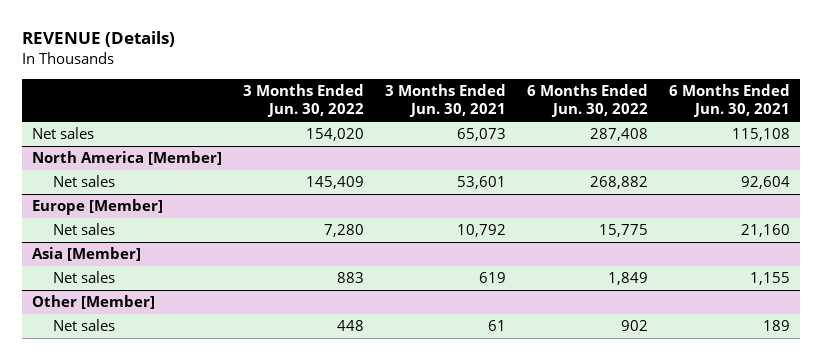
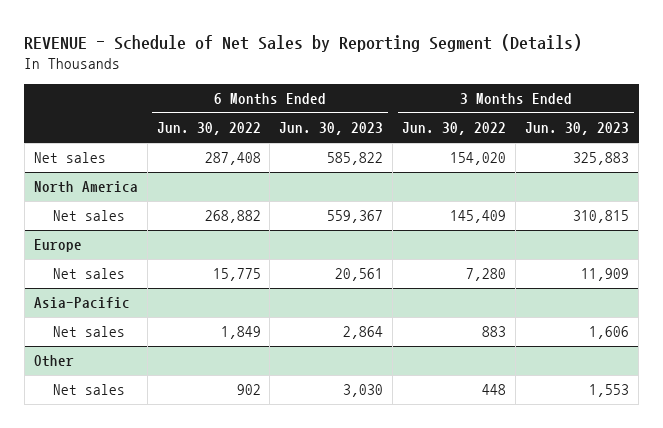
[21,31,175,48] REVENUE (Details) -> [24,33,583,52] REVENUE - Schedule of Net Sales by Reporting Segment (Details)
[384,83,506,118] 3 Months Ended Jun. 30, 2021 -> none
[668,83,790,118] 6 Months Ended Jun. 30, 2021 -> none
none -> [279,122,384,136] Jun. 30, 2023
none -> [525,122,630,136] Jun. 30, 2023
[32,151,223,166] North America [Member] -> [33,181,138,194] North America
[32,199,164,216] Europe [Member] -> [33,239,82,253] Europe
[32,247,142,262] Asia [Member] -> [33,297,130,309] Asia-Pacific
[32,295,156,310] Other [Member] -> [33,355,74,368] Other

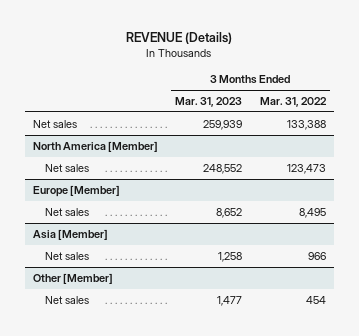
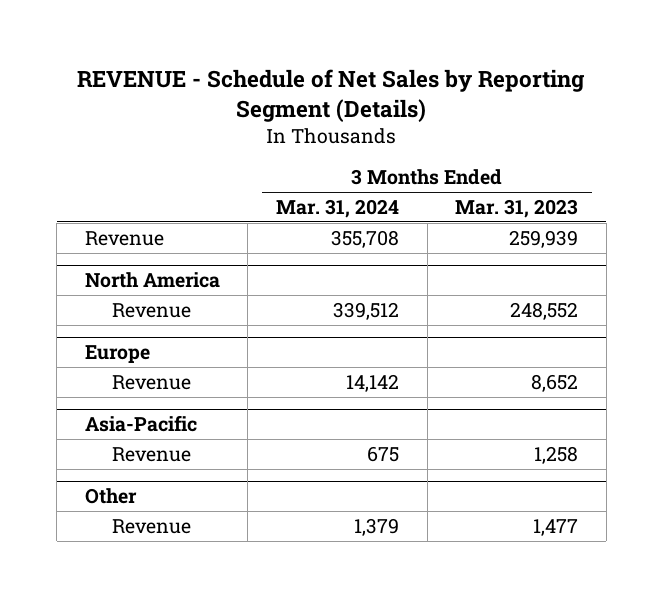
[126,32,233,45] REVENUE (Details) -> [77,68,586,122] REVENUE - Schedule of Net Sales by Reporting Segment (Details)
[259,97,327,108] Mar. 31, 2022 -> none
none -> [275,198,399,218] Mar. 31, 2024
[33,120,78,129] Net sales -> [84,230,164,246] Revenue
[33,141,159,153] North America [Member] -> [84,271,220,288] North America
[44,164,89,173] Net sales -> [112,302,192,318] Revenue
[33,185,121,198] Europe [Member] -> [84,344,150,363] Europe
[44,208,89,217] Net sales -> [112,374,192,390] Revenue
[33,229,109,241] Asia [Member] -> [84,414,197,432] Asia-Pacific
[44,252,89,261] Net sales -> [112,446,192,462] Revenue
[33,273,114,285] Other [Member] -> [84,487,137,504] Other
[44,296,89,305] Net sales -> [112,518,192,534] Revenue

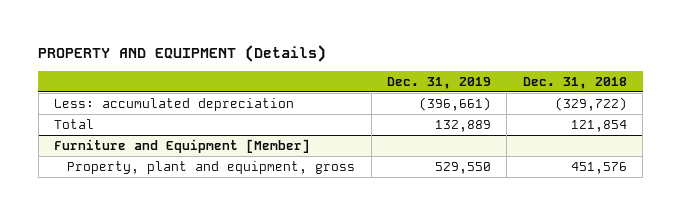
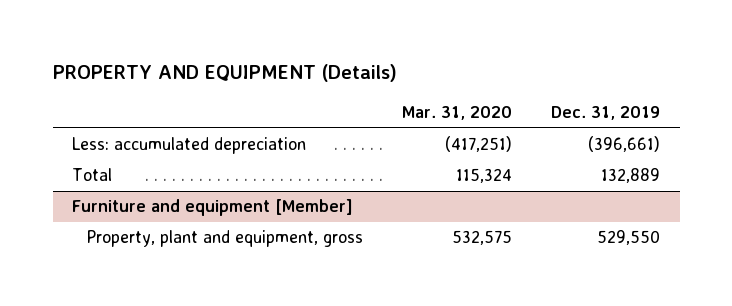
[522,76,627,89] Dec. 31, 2018 -> none
none -> [402,106,513,121] Mar. 31, 2020
[53,139,310,154] Furniture and Equipment [Member] -> [71,199,353,217] Furniture and equipment [Member]

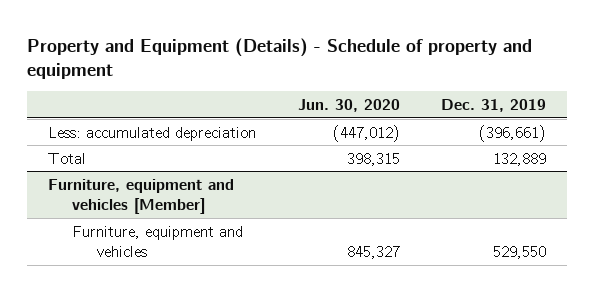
[52,64,397,83] PROPERTY AND EQUIPMENT (Details) -> [27,37,533,79] Property and Equipment (Details) - Schedule of property and equipment
[402,106,513,121] Mar. 31, 2020 -> none
none -> [297,99,400,113] Jun. 30, 2020
[71,199,353,217] Furniture and equipment [Member] -> [48,178,235,214] Furniture, equipment and vehicles [Member]
[86,230,364,248] Property, plant and equipment, gross -> [72,225,244,257] Furniture, equipment and vehicles

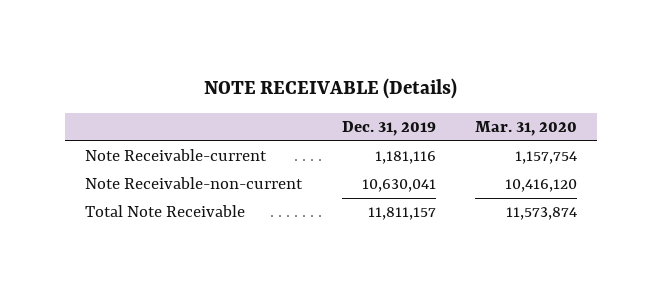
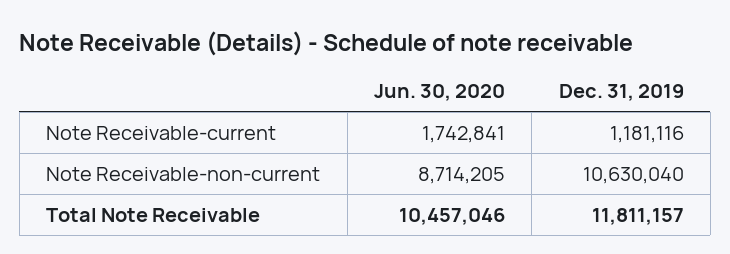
[204,77,458,99] NOTE RECEIVABLE (Details) -> [19,30,634,56] Note Receivable (Details) - Schedule of note receivable
[475,121,578,137] Mar. 31, 2020 -> none
none -> [373,84,505,102] Jun. 30, 2020
[361,179,436,193] 10,630,041 -> [582,166,684,184] 10,630,040

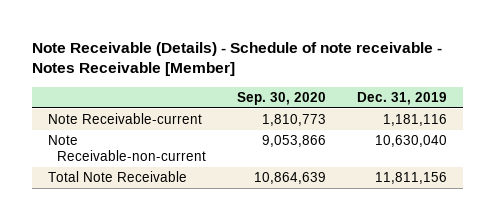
[19,30,634,56] Note Receivable (Details) - Schedule of note receivable -> [32,41,443,77] Note Receivable (Details) - Schedule of note receivable - Notes Receivable [Member]
[373,84,505,102] Jun. 30, 2020 -> none
none -> [237,91,327,105] Sep. 30, 2020
[591,207,684,225] 11,811,157 -> [375,172,448,185] 11,811,156

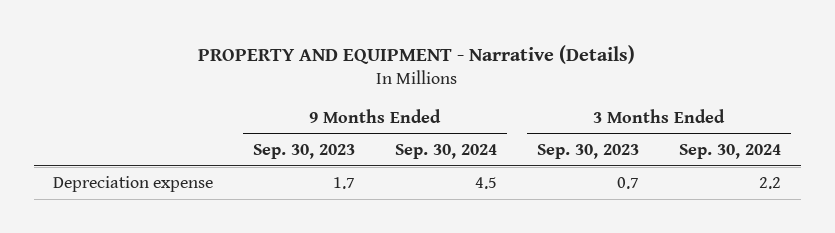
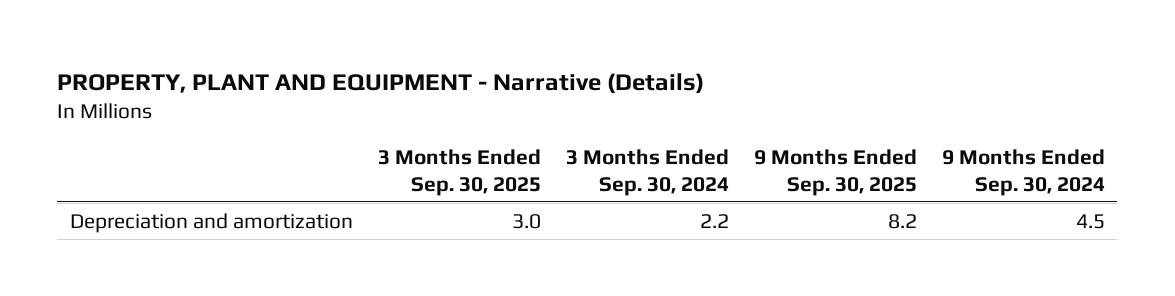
[198,44,636,64] PROPERTY AND EQUIPMENT - Narrative (Details) -> [57,72,705,94] PROPERTY, PLANT AND EQUIPMENT - Narrative (Details)
[253,143,356,159] Sep. 30, 2023 -> none
[537,143,640,159] Sep. 30, 2023 -> none
none -> [377,148,541,196] 3 Months Ended Sep. 30, 2025
none -> [753,148,917,196] 9 Months Ended Sep. 30, 2025
[53,176,214,193] Depreciation expense -> [69,212,353,233] Depreciation and amortization

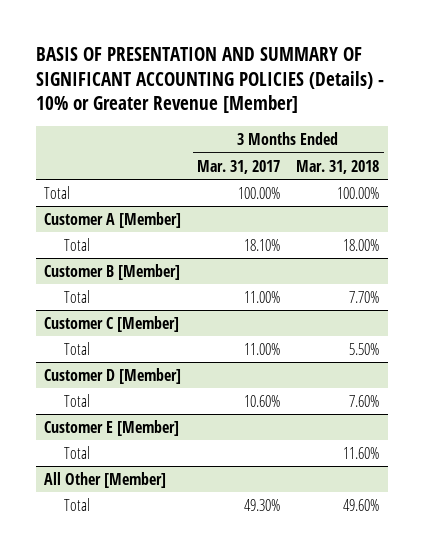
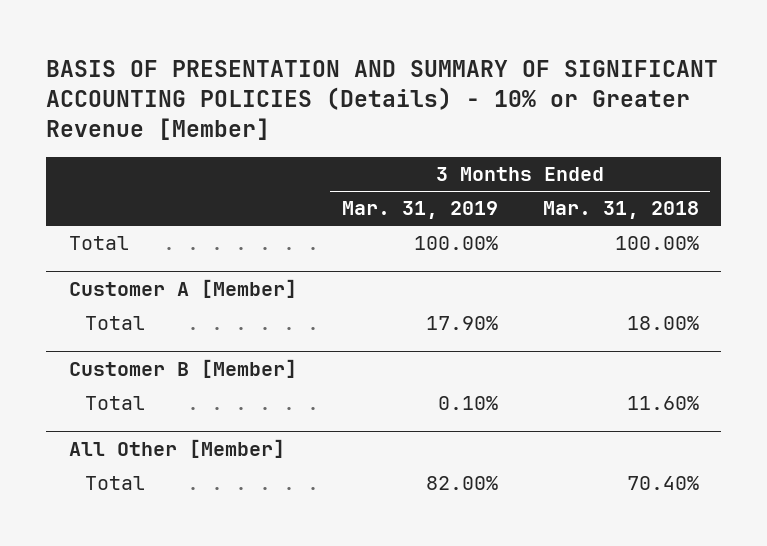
[197,159,281,174] Mar. 31, 2017 -> none
none -> [341,201,498,220] Mar. 31, 2019
[63,289,90,303] Total -> none
[44,315,180,332] Customer C [Member] -> none
[63,341,90,355] Total -> none
[44,367,182,384] Customer D [Member] -> none
[63,393,90,407] Total -> none
[44,419,180,436] Customer E [Member] -> none
[343,498,380,511] 49.60% -> [626,476,699,491] 70.40%

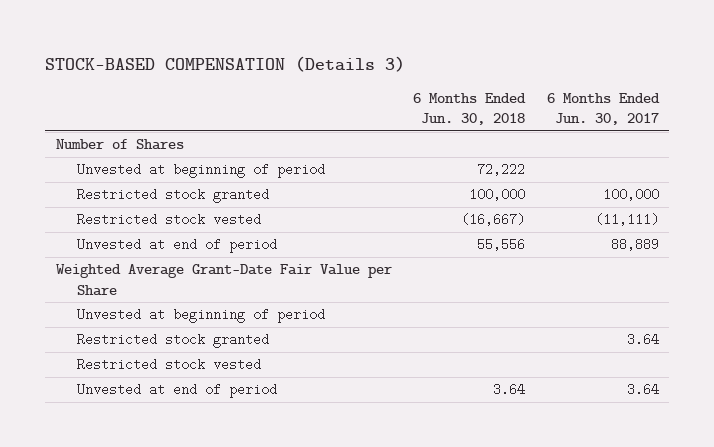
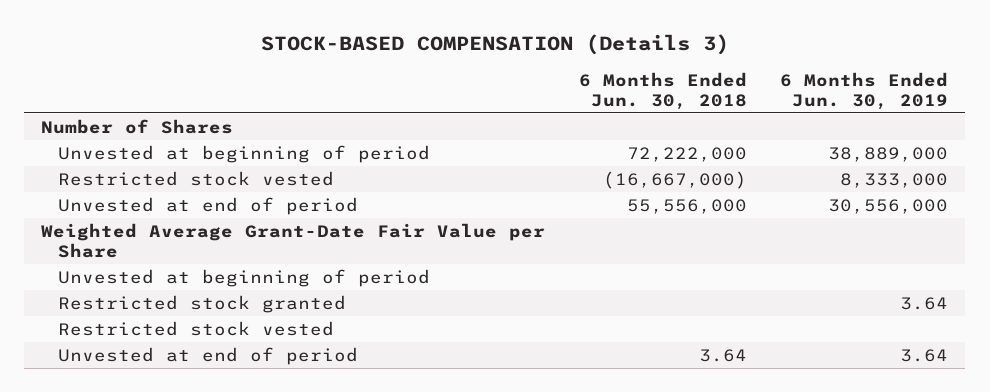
[546,93,660,126] 6 Months Ended Jun. 30, 2017 -> none
none -> [780,71,949,110] 6 Months Ended Jun. 30, 2019
[76,188,269,204] Restricted stock granted -> none
[477,163,526,177] 72,222 -> [626,146,747,162] 72,222,000
[461,213,526,227] (16,667) -> [602,170,747,189] (16,667,000)
[477,238,526,252] 55,556 -> [626,198,747,214] 55,556,000

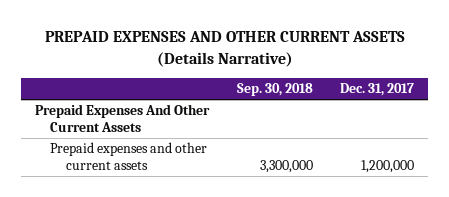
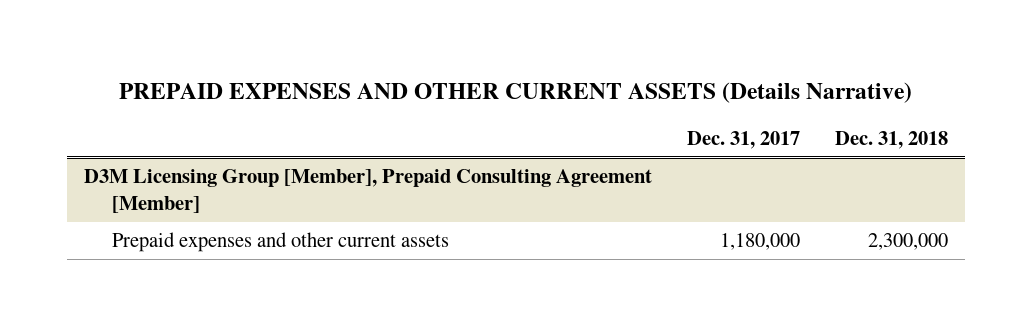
[236,83,313,97] Sep. 30, 2018 -> none
none -> [834,130,948,149] Dec. 31, 2018
[34,104,210,133] Prepaid Expenses And Other Current Assets -> none
none -> [84,169,653,214] D3M Licensing Group [Member], Prepaid Consulting Agreement [Member]
[361,160,415,174] 1,200,000 -> [720,233,801,251] 1,180,000

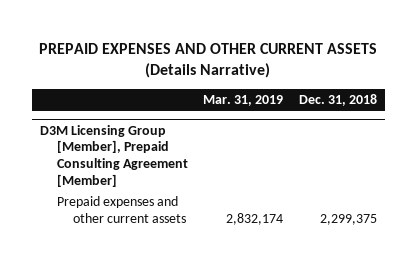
[687,130,801,149] Dec. 31, 2017 -> none
none -> [203,94,284,106] Mar. 31, 2019
[867,233,948,251] 2,300,000 -> [319,214,377,226] 2,299,375

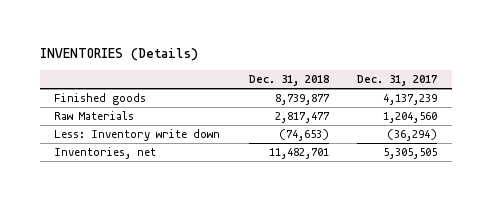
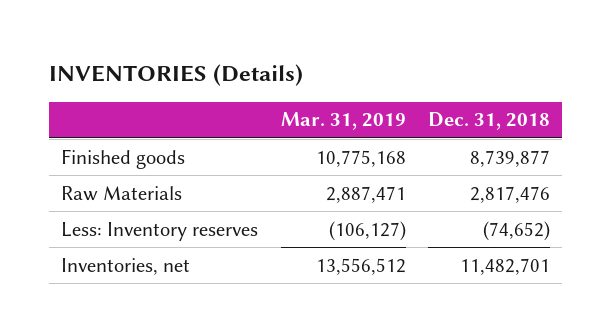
[357,75,438,87] Dec. 31, 2017 -> none
none -> [280,112,406,131] Mar. 31, 2019
[274,112,330,124] 2,817,477 -> [470,185,551,203] 2,817,476
[54,129,221,142] Less: Inventory write down -> [60,221,258,241] Less: Inventory reserves
[278,129,329,142] (74,653) -> [483,220,551,241] (74,652)

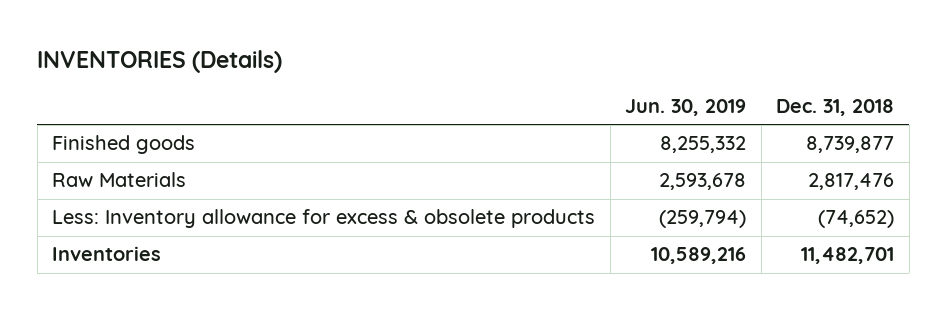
[280,112,406,131] Mar. 31, 2019 -> none
none -> [625,98,747,116] Jun. 30, 2019
[60,221,258,241] Less: Inventory reserves -> [52,209,596,229] Less: Inventory allowance for excess & obsolete products
[60,257,190,275] Inventories, net -> [52,246,162,262] Inventories

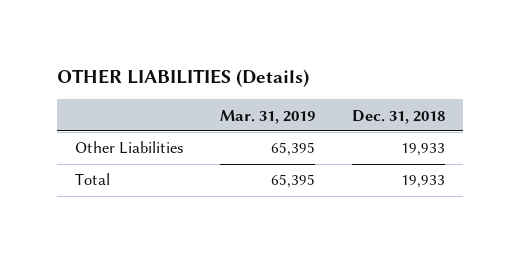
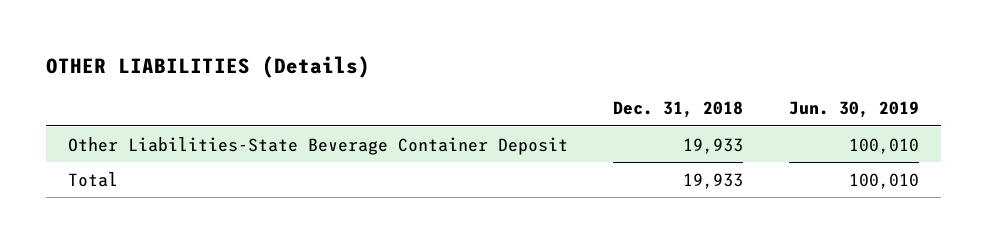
[220,109,316,124] Mar. 31, 2019 -> none
none -> [788,101,919,119] Jun. 30, 2019
[74,141,184,155] Other Liabilities -> [68,136,569,155] Other Liabilities-State Beverage Container Deposit

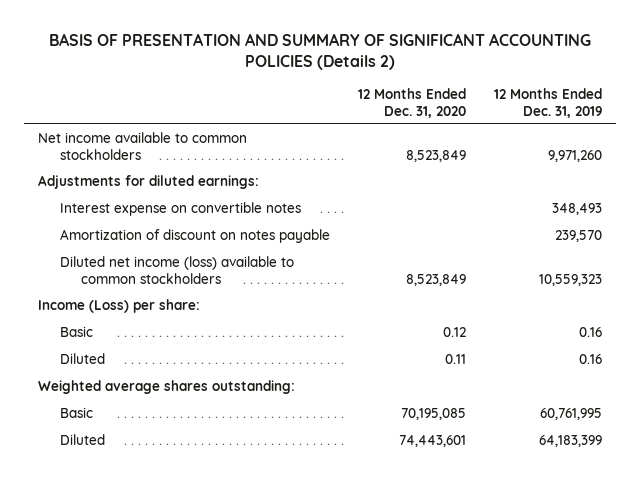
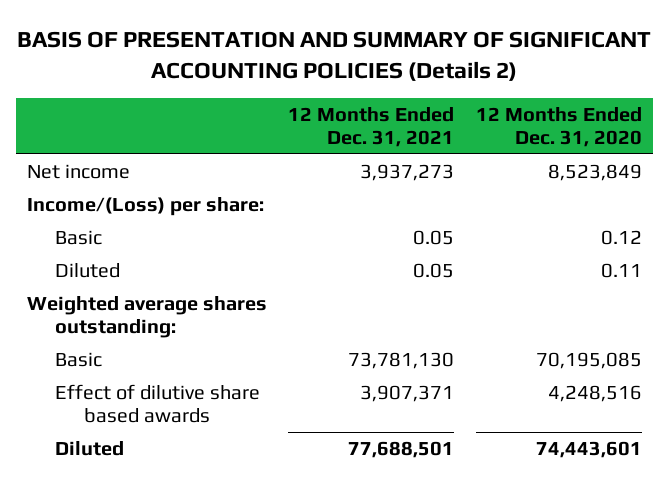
[494,87,603,118] 12 Months Ended Dec. 31, 2019 -> none
none -> [288,106,455,147] 12 Months Ended Dec. 31, 2021
[38,175,260,190] Adjustments for diluted earnings: -> none
[59,202,301,217] Interest expense on convertible notes -> none
[59,229,330,244] Amortization of discount on notes payable -> none
[59,256,294,284] Diluted net income (loss) available to common stockholders -> none
[38,132,248,160] Net income available to common stockholders -> [26,163,130,179] Net income
[38,299,201,314] Income (Loss) per share: -> [26,196,264,216] Income/(Loss) per share:
none -> [55,383,261,423] Effect of dilutive share based awards

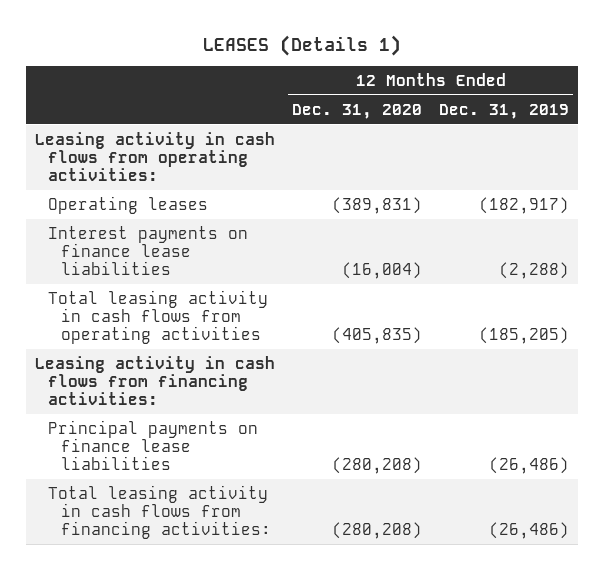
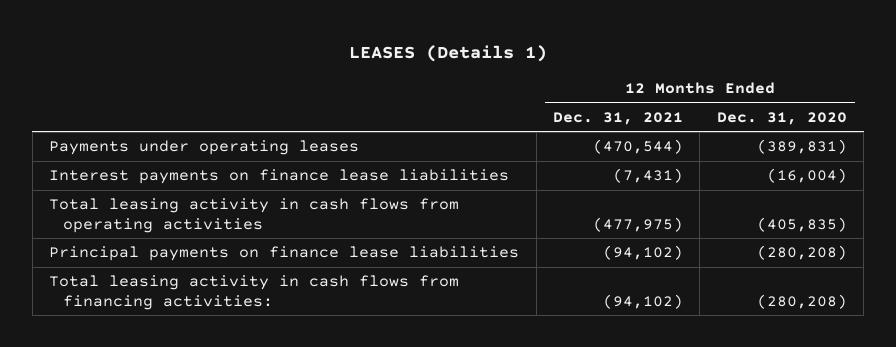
[439,103,570,119] Dec. 31, 2019 -> none
none -> [552,111,683,125] Dec. 31, 2021
[35,131,276,182] Leasing activity in cash flows from operating activities: -> none
[47,195,208,214] Operating leases -> [49,140,360,156] Payments under operating leases
[35,355,276,406] Leasing activity in cash flows from financing activities: -> none

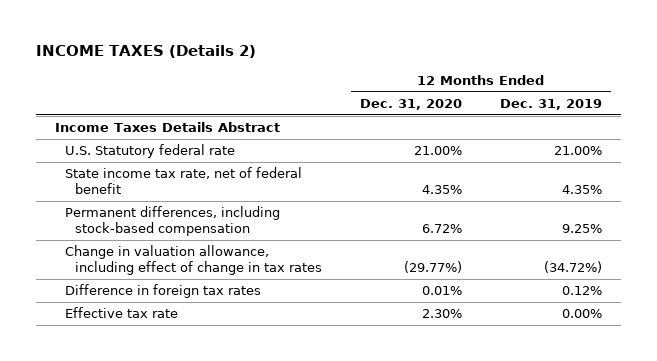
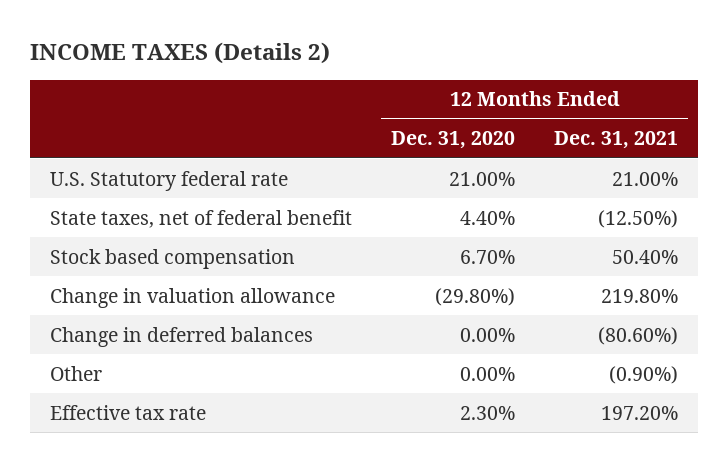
[499,98,602,110] Dec. 31, 2019 -> none
none -> [554,131,679,150] Dec. 31, 2021
[54,122,280,133] Income Taxes Details Abstract -> none
[65,284,262,299] Difference in foreign tax rates -> none
[65,167,303,195] State income tax rate, net of federal benefit -> [49,209,352,228] State taxes, net of federal benefit
[421,185,462,195] 4.35% -> [459,210,515,225] 4.40%
[65,206,281,237] Permanent differences, including stock-based compensation -> [49,248,295,269] Stock based compensation
[421,224,462,234] 6.72% -> [459,249,515,264] 6.70%
[65,245,323,276] Change in valuation allowance, including effect of change in tax rates -> [49,287,335,308] Change in valuation allowance
[403,261,462,274] (29.77%) -> [434,287,515,306] (29.80%)
none -> [49,326,313,347] Change in deferred balances
none -> [49,365,102,381] Other

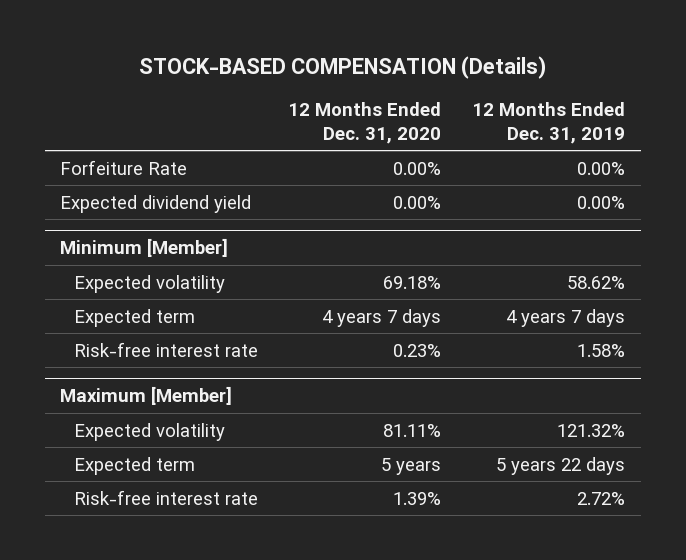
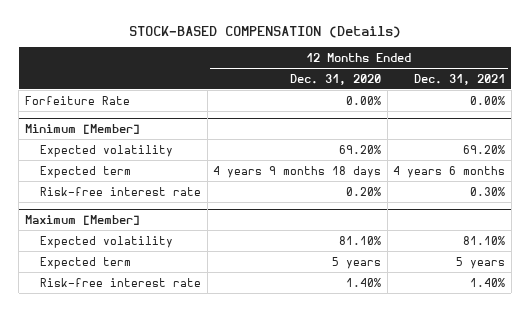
[472,102,626,145] 12 Months Ended Dec. 31, 2019 -> none
none -> [414,73,506,85] Dec. 31, 2021
[60,194,252,213] Expected dividend yield -> none
[383,275,442,289] 69.18% -> [339,144,382,154] 69.20%
[322,308,442,327] 4 years 7 days -> [213,165,382,178] 4 years 9 months 18 days
[393,343,442,357] 0.23% -> [346,186,382,196] 0.20%
[383,423,442,437] 81.11% -> [339,235,382,245] 81.10%
[393,491,442,505] 1.39% -> [346,277,382,287] 1.40%

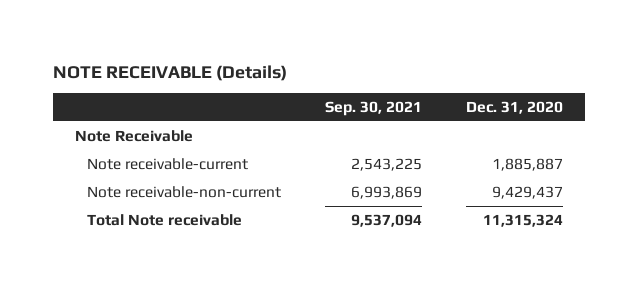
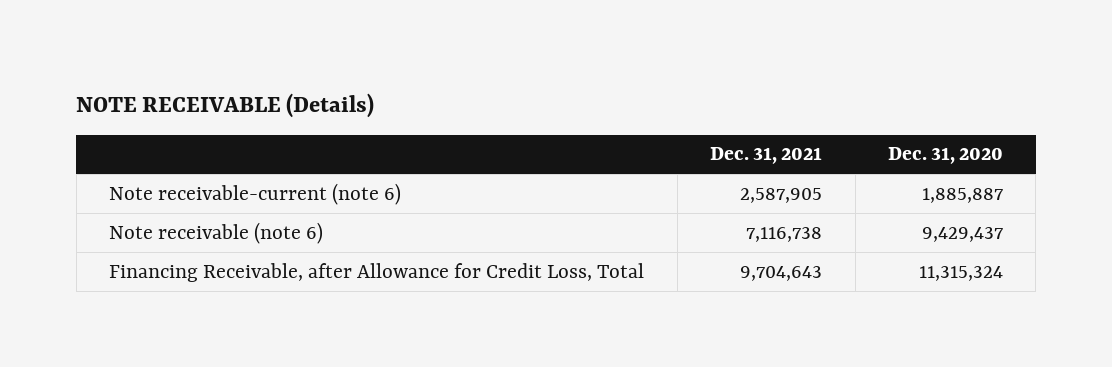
[324,101,422,117] Sep. 30, 2021 -> none
none -> [710,147,823,165] Dec. 31, 2021
[75,129,194,142] Note Receivable -> none
[86,157,248,170] Note receivable-current -> [109,182,402,205] Note receivable-current (note 6)
[86,185,281,198] Note receivable-non-current -> [109,221,324,244] Note receivable (note 6)
[86,213,242,226] Total Note receivable -> [109,262,645,282] Financing Receivable, after Allowance for Credit Loss, Total

